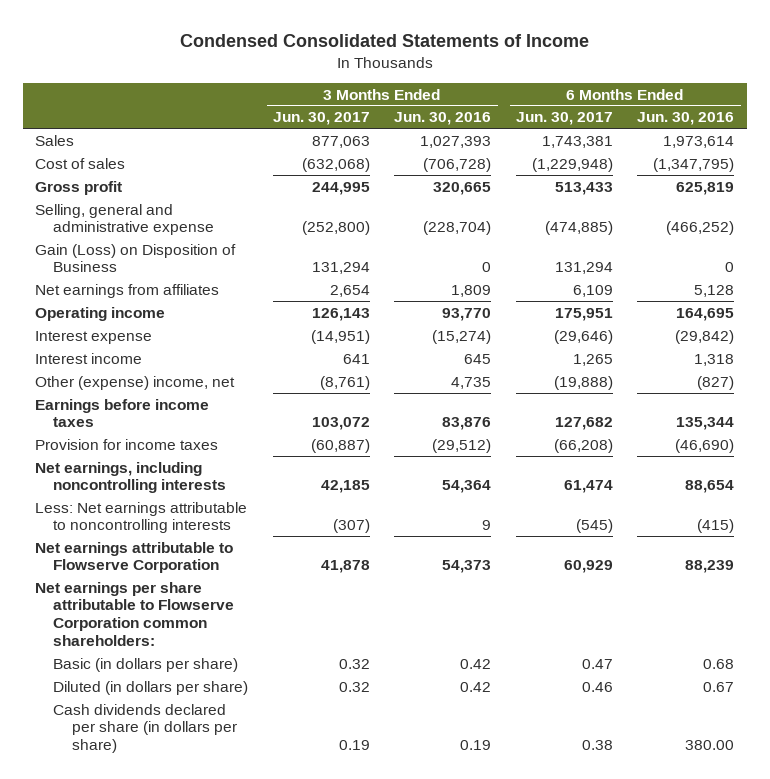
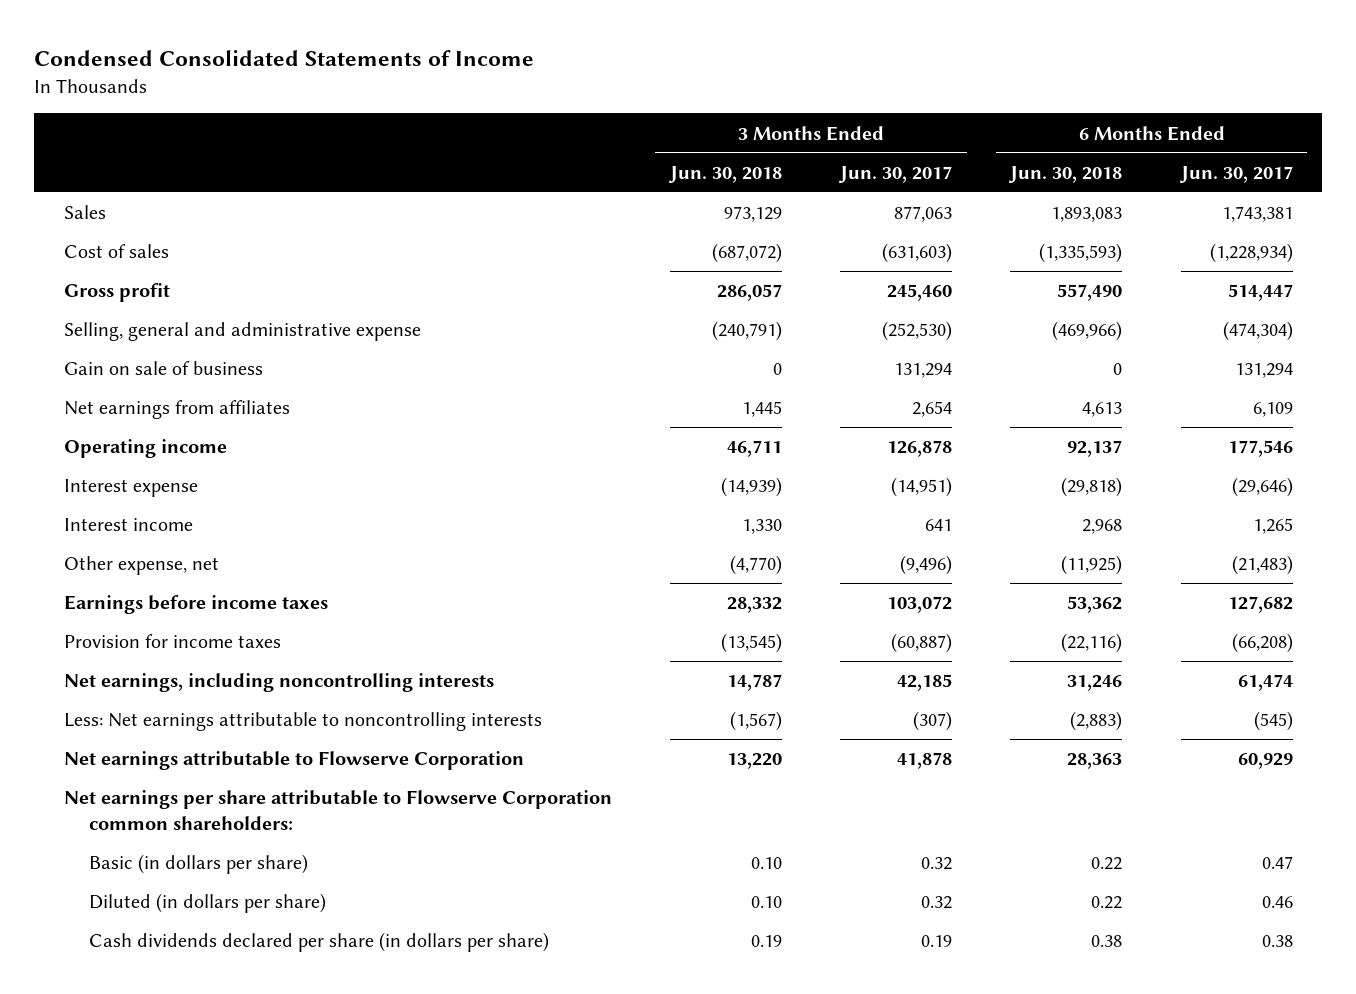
[394,112,492,126] Jun. 30, 2016 -> none
[637,112,735,126] Jun. 30, 2016 -> none
none -> [667,165,782,183] Jun. 30, 2018
none -> [1008,165,1123,183] Jun. 30, 2018
[301,157,370,172] (632,068) -> [882,243,953,264] (631,603)
[531,157,613,172] (1,229,948) -> [1209,243,1293,264] (1,228,934)
[311,181,370,195] 244,995 -> [887,284,953,302] 245,460
[554,181,613,195] 513,433 -> [1227,284,1293,302] 514,447
[301,221,370,236] (252,800) -> [882,321,953,342] (252,530)
[544,221,613,236] (474,885) -> [1222,321,1293,342] (474,304)
[35,243,237,273] Gain (Loss) on Disposition of Business -> [63,361,263,376] Gain on sale of business
[311,307,370,321] 126,143 -> [887,440,953,458] 126,878
[554,307,613,321] 175,951 -> [1227,440,1293,458] 177,546
[35,375,236,390] Other (expense) income, net -> [63,556,219,576] Other expense, net
[319,375,370,390] (8,761) -> [900,555,953,576] (9,496)
[553,375,613,390] (19,888) -> [1231,555,1293,576] (21,483)

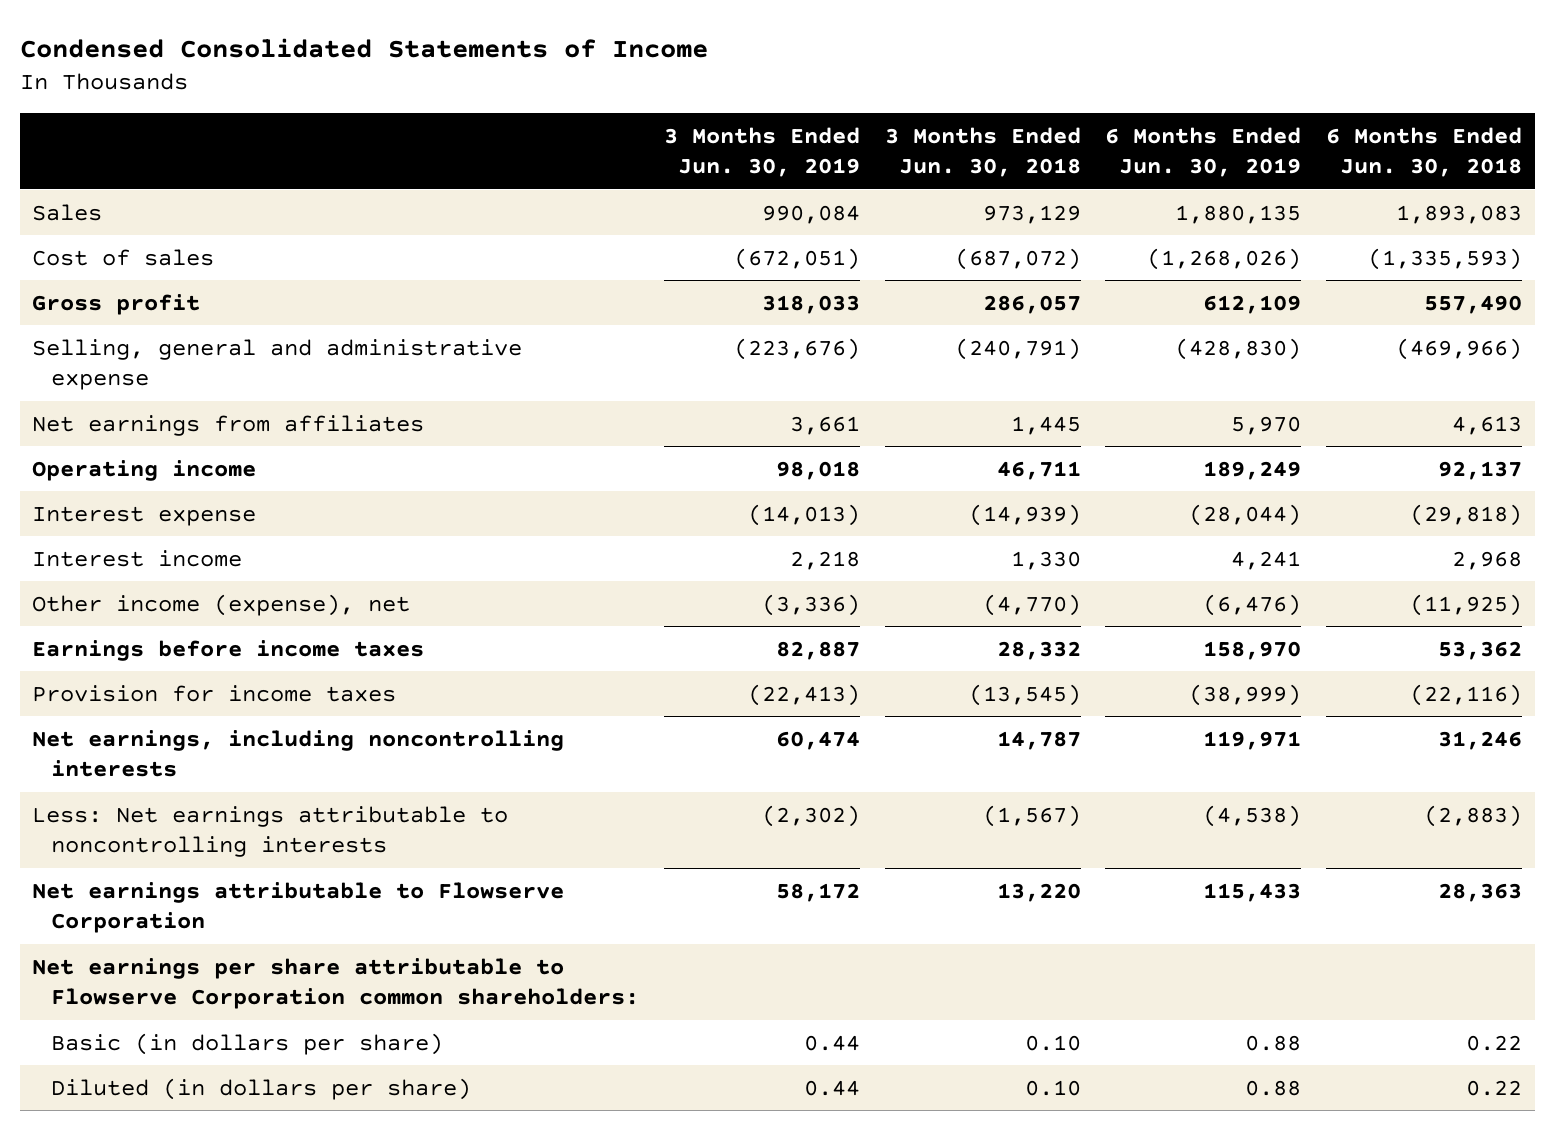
[838,165,953,183] Jun. 30, 2017 -> none
[1178,165,1293,183] Jun. 30, 2017 -> none
none -> [663,126,860,178] 3 Months Ended Jun. 30, 2019
none -> [1105,126,1302,178] 6 Months Ended Jun. 30, 2019
[63,361,263,376] Gain on sale of business -> none
[63,556,219,576] Other expense, net -> [32,593,411,616] Other income (expense), net
[89,932,550,953] Cash dividends declared per share (in dollars per share) -> none

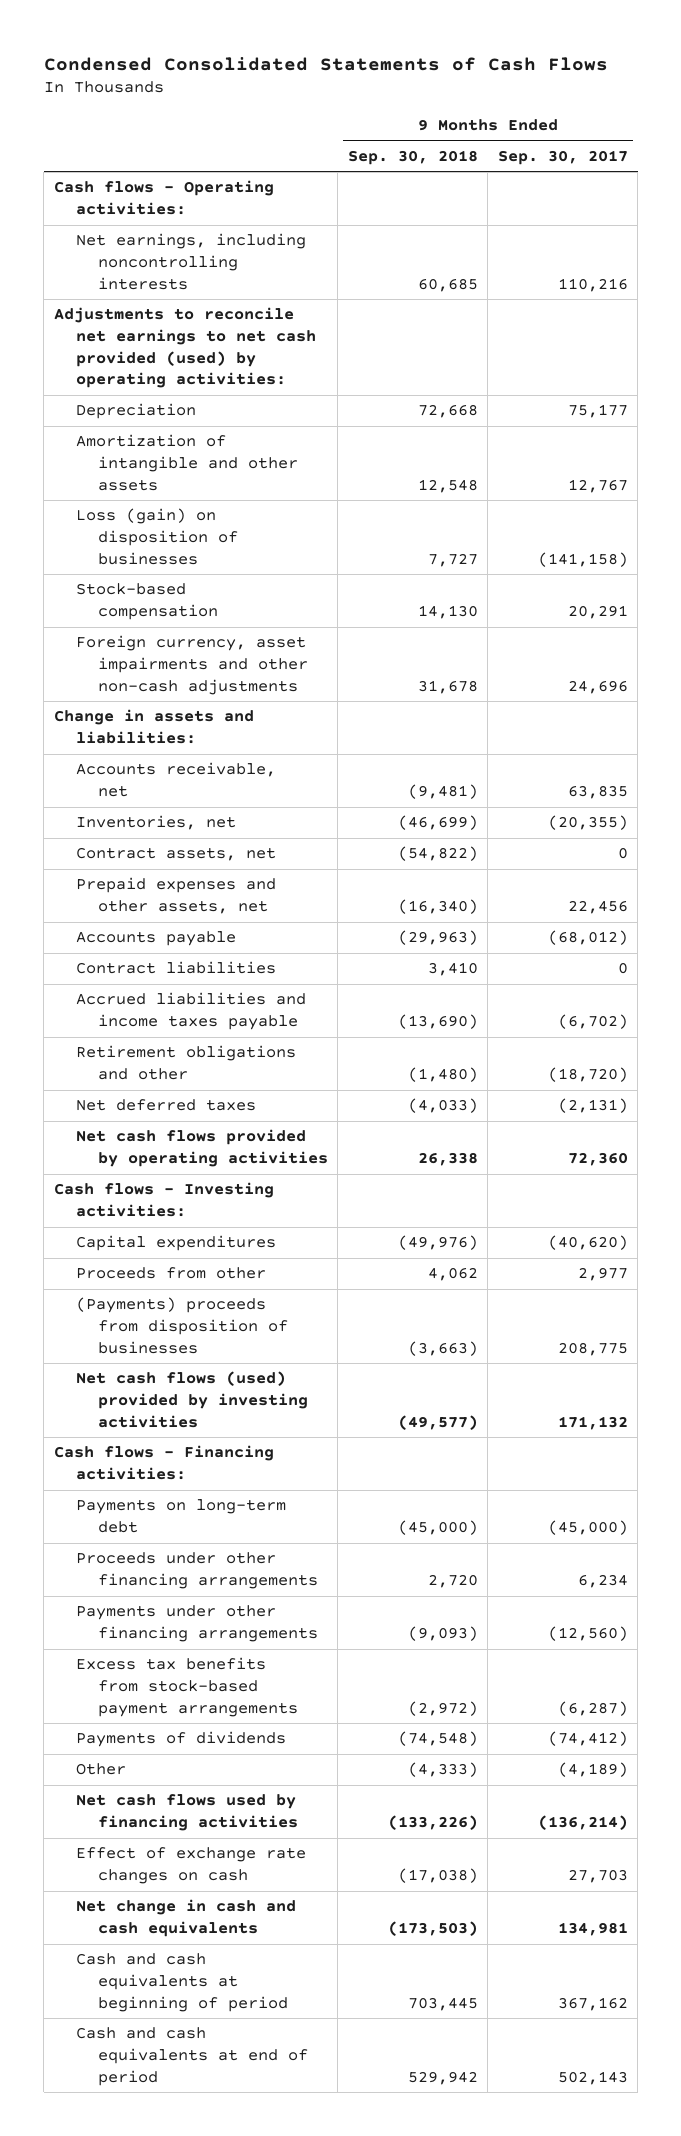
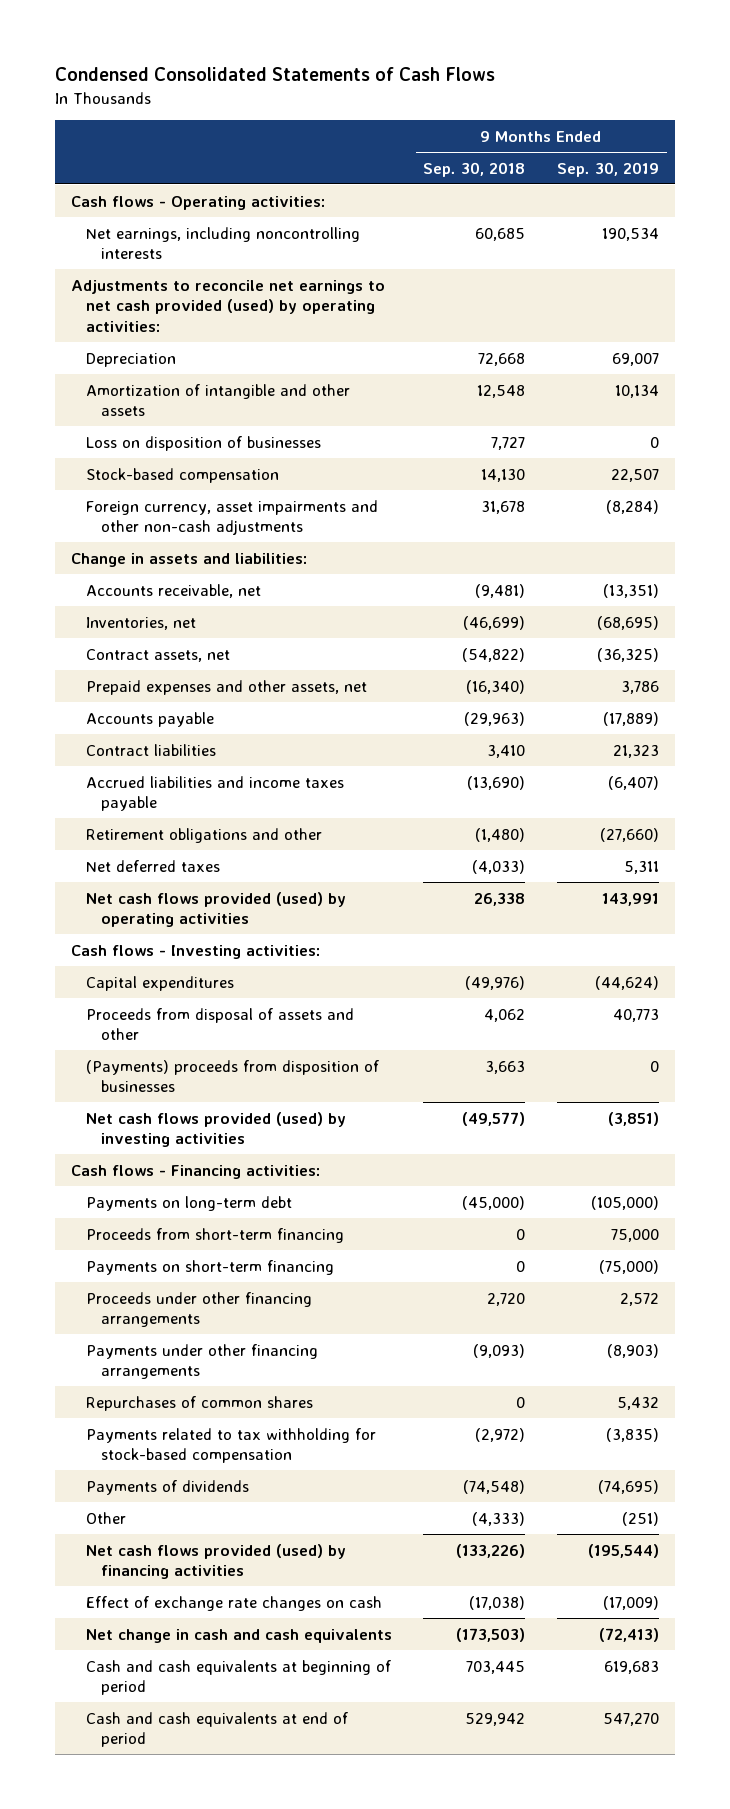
[497,149,628,165] Sep. 30, 2017 -> none
none -> [556,161,659,177] Sep. 30, 2019
[75,508,238,565] Loss (gain) on disposition of businesses -> [86,435,322,451] Loss on disposition of businesses
[75,1129,328,1168] Net cash flows provided by operating activities -> [86,891,347,928] Net cash flows provided (used) by operating activities
[75,1267,266,1280] Proceeds from other -> [86,1007,355,1041] Proceeds from disposal of assets and other
[407,1340,478,1356] (3,663) -> [485,1060,526,1074] 3,663
[75,1371,308,1428] Net cash flows (used) provided by investing activities -> [86,1111,347,1148] Net cash flows provided (used) by investing activities
none -> [86,1227,345,1243] Proceeds from short-term financing
none -> [86,1259,335,1275] Payments on short-term financing
none -> [86,1395,314,1411] Repurchases of common shares
[75,1657,298,1717] Excess tax benefits from stock-based payment arrangements -> [86,1427,377,1464] Payments related to tax withholding for stock-based compensation
[75,1794,298,1832] Net cash flows used by financing activities -> [86,1543,347,1580] Net cash flows provided (used) by financing activities

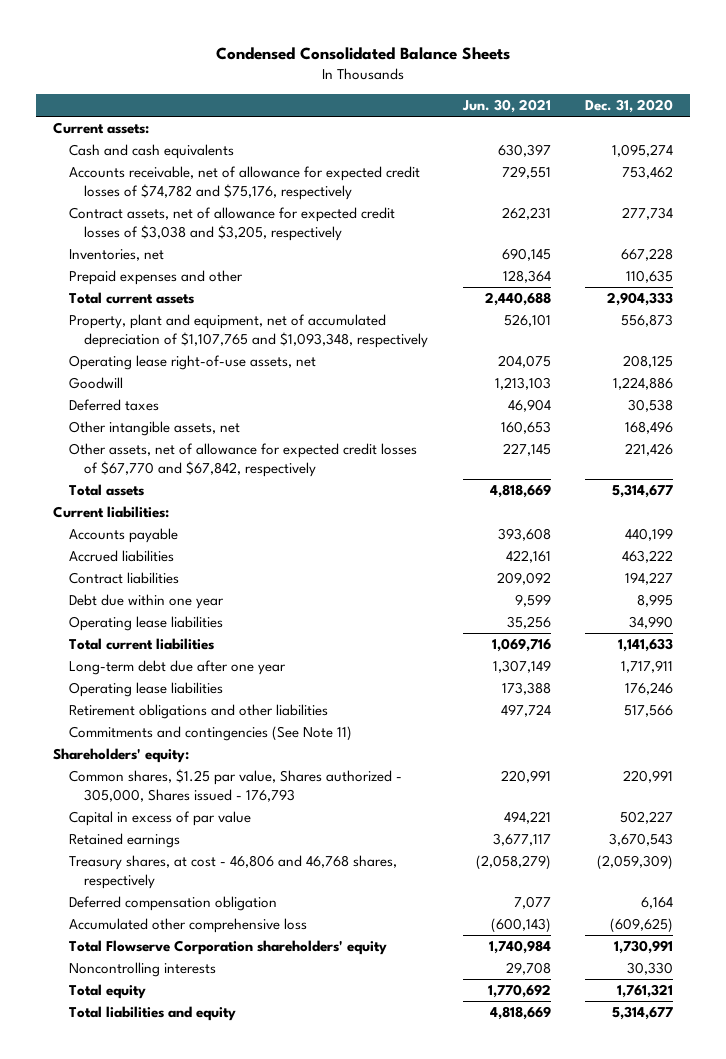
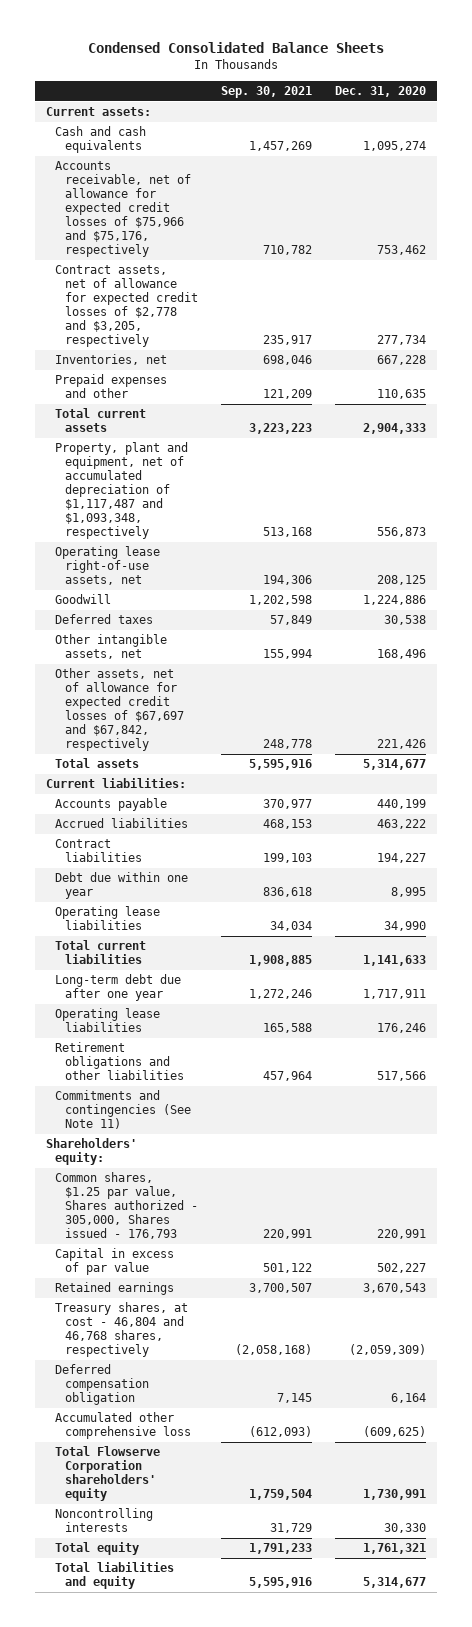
[461,99,551,114] Jun. 30, 2021 -> none
none -> [220,85,312,98] Sep. 30, 2021
[68,166,420,200] Accounts receivable, net of allowance for expected credit losses of $74,782 and $75,176, respectively -> [55,161,191,258] Accounts receivable, net of allowance for expected credit losses of $75,966 and $75,176, respectively
[68,207,395,241] Contract assets, net of allowance for expected credit losses of $3,038 and $3,205, respectively -> [55,265,198,348] Contract assets, net of allowance for expected credit losses of $2,778 and $3,205, respectively
[68,314,429,348] Property, plant and equipment, net of accumulated depreciation of $1,107,765 and $1,093,348, respectively -> [55,442,189,540] Property, plant and equipment, net of accumulated depreciation of $1,117,487 and $1,093,348, respectively
[68,443,417,477] Other assets, net of allowance for expected credit losses of $67,770 and $67,842, respectively -> [55,668,184,752] Other assets, net of allowance for expected credit losses of $67,697 and $67,842, respectively
[68,855,397,889] Treasury shares, at cost - 46,806 and 46,768 shares, respectively -> [55,1302,189,1358] Treasury shares, at cost - 46,804 and 46,768 shares, respectively

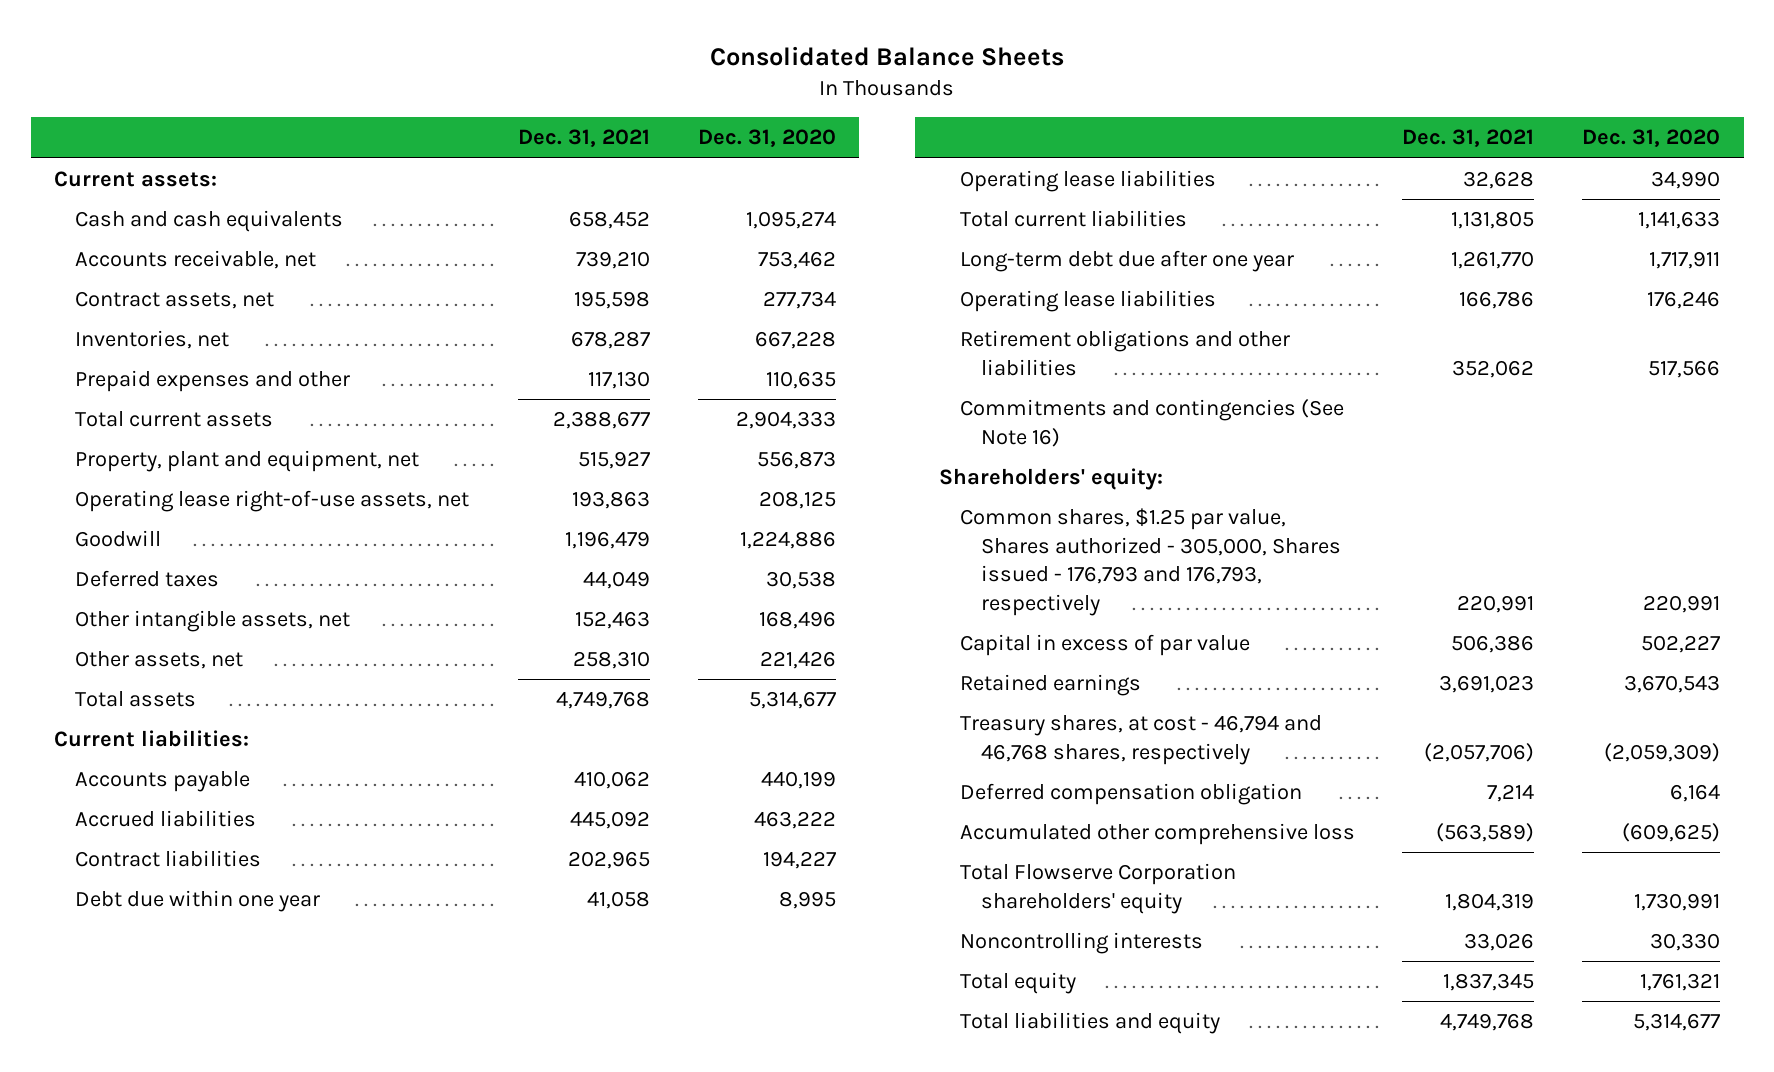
[87,41,384,53] Condensed Consolidated Balance Sheets -> [710,46,1065,67] Consolidated Balance Sheets
[220,85,312,98] Sep. 30, 2021 -> none
none -> [518,129,651,148] Dec. 31, 2021
[55,161,191,258] Accounts receivable, net of allowance for expected credit losses of $75,966 and $75,176, respectively -> [75,250,317,270] Accounts receivable, net
[55,265,198,348] Contract assets, net of allowance for expected credit losses of $2,778 and $3,205, respectively -> [75,291,275,310] Contract assets, net
[55,442,189,540] Property, plant and equipment, net of accumulated depreciation of $1,117,487 and $1,093,348, respectively -> [75,450,420,473] Property, plant and equipment, net
[55,668,184,752] Other assets, net of allowance for expected credit losses of $67,697 and $67,842, respectively -> [75,651,244,670] Other assets, net
[55,1090,191,1130] Commitments and contingencies (See Note 11) -> [959,399,1344,447] Commitments and contingencies (See Note 16)
[55,1172,198,1240] Common shares, $1.25 par value, Shares authorized - 305,000, Shares issued - 176,793 -> [959,508,1342,617] Common shares, $1.25 par value, Shares authorized - 305,000, Shares issued - 176,793 and 176,793, respectively
[55,1302,189,1358] Treasury shares, at cost - 46,804 and 46,768 shares, respectively -> [959,715,1322,765] Treasury shares, at cost - 46,794 and 46,768 shares, respectively

